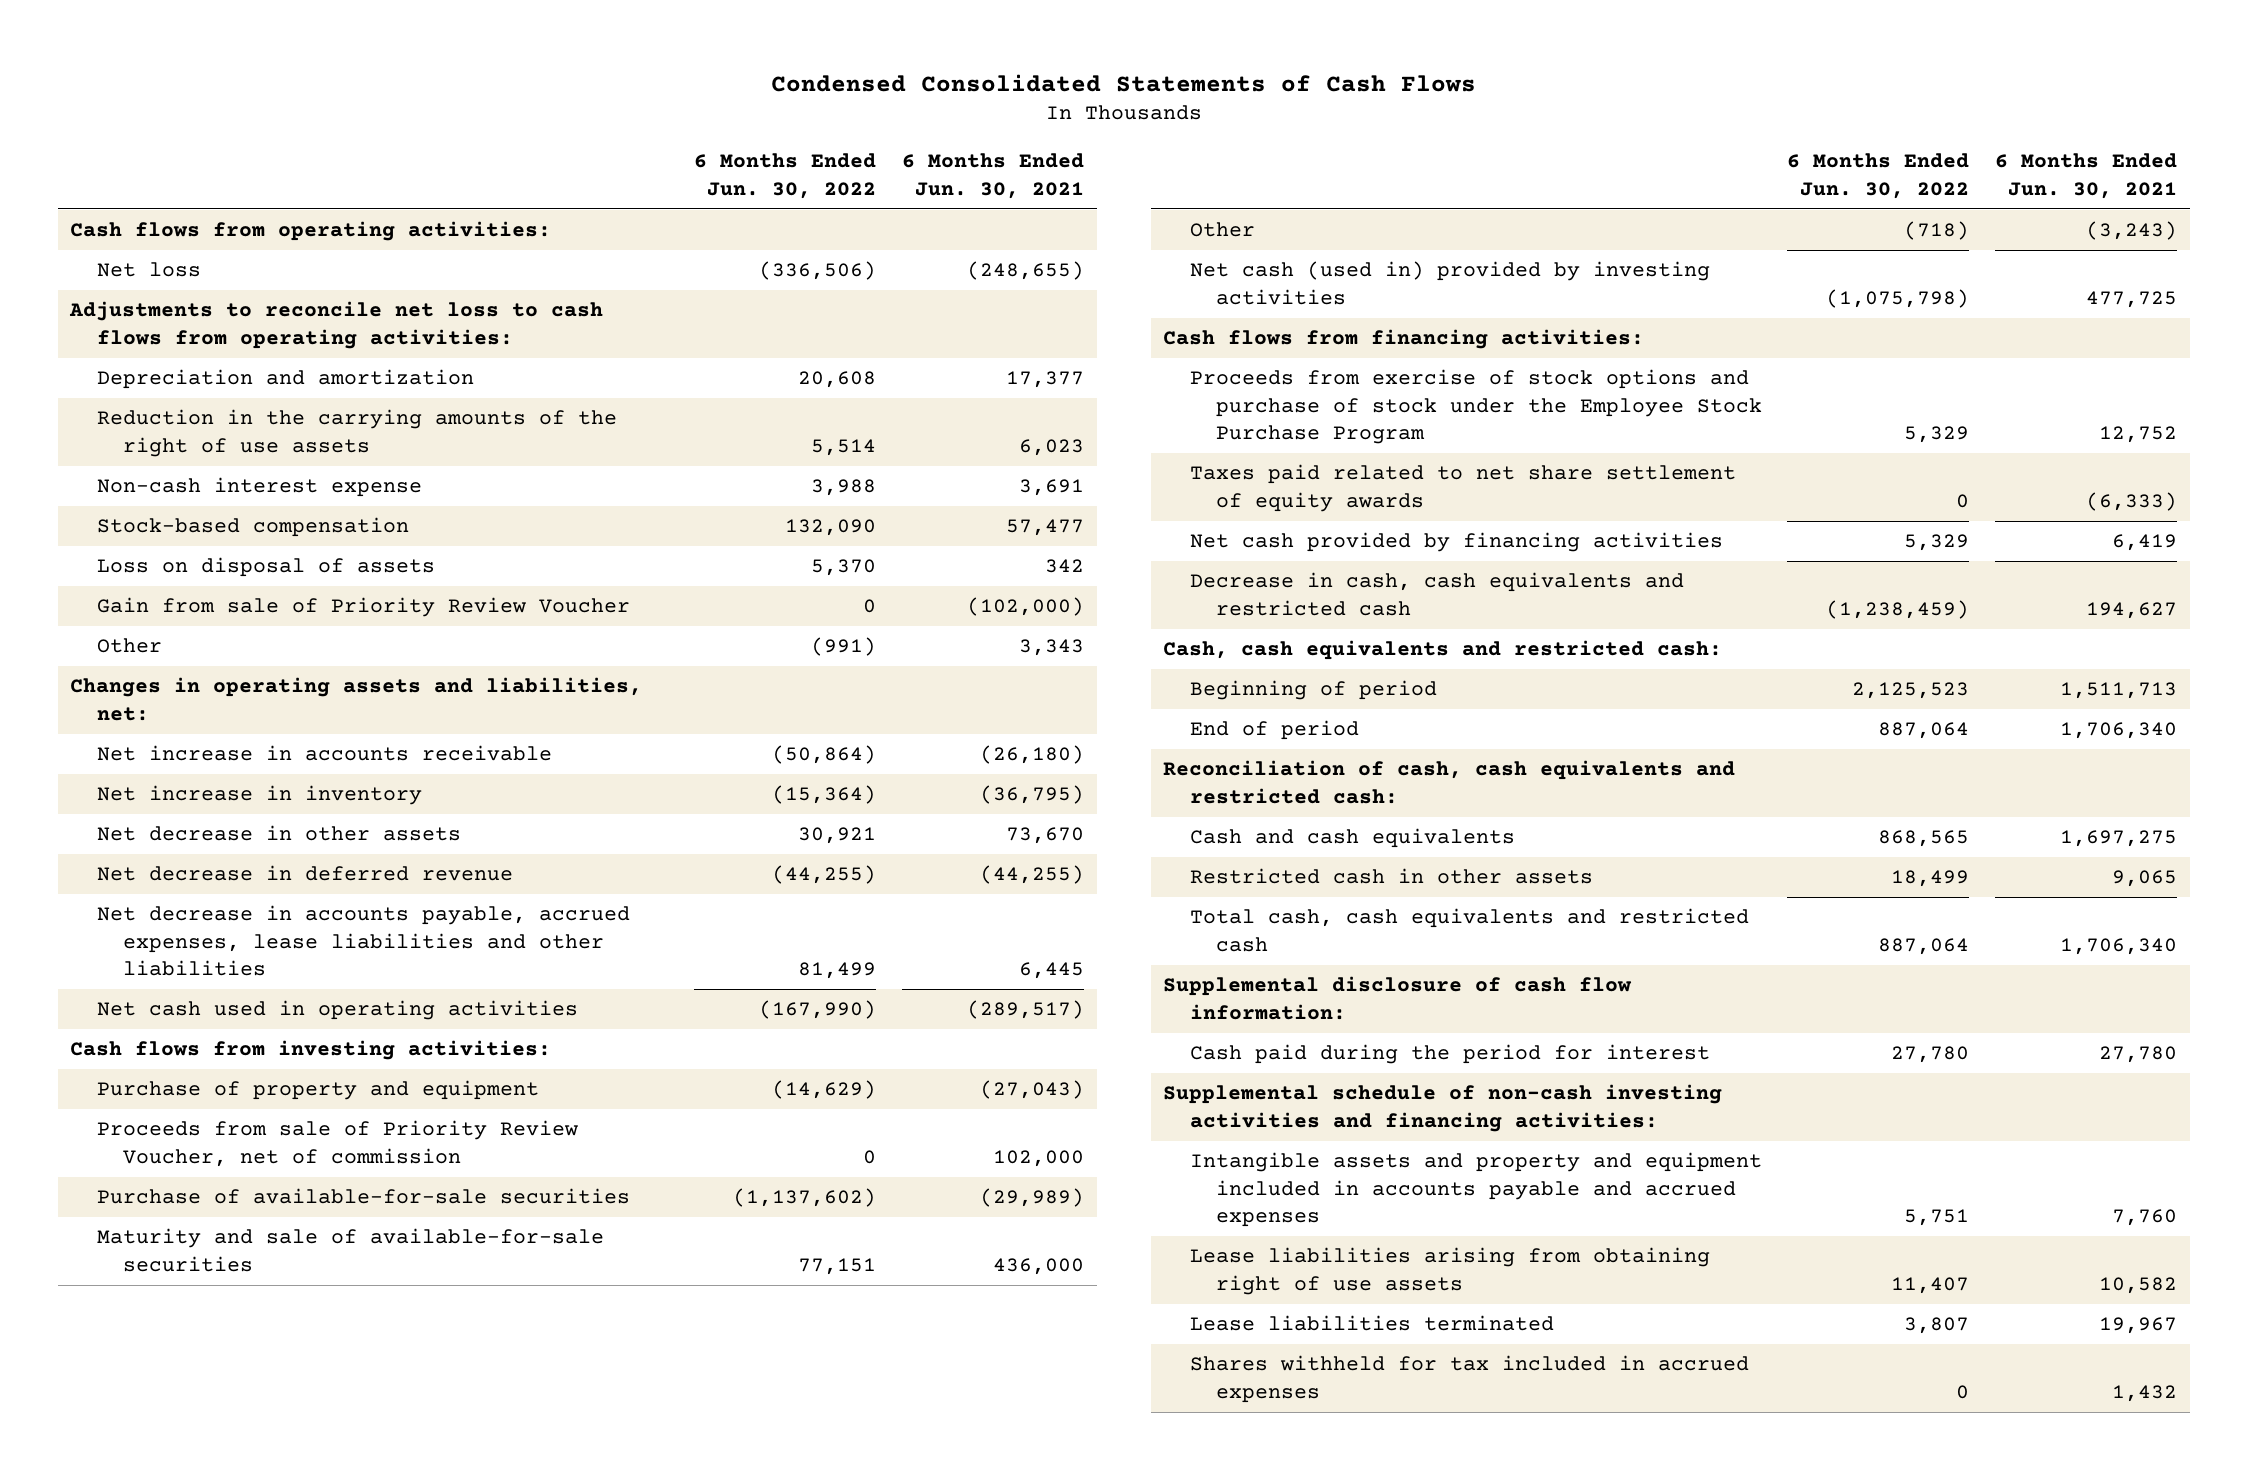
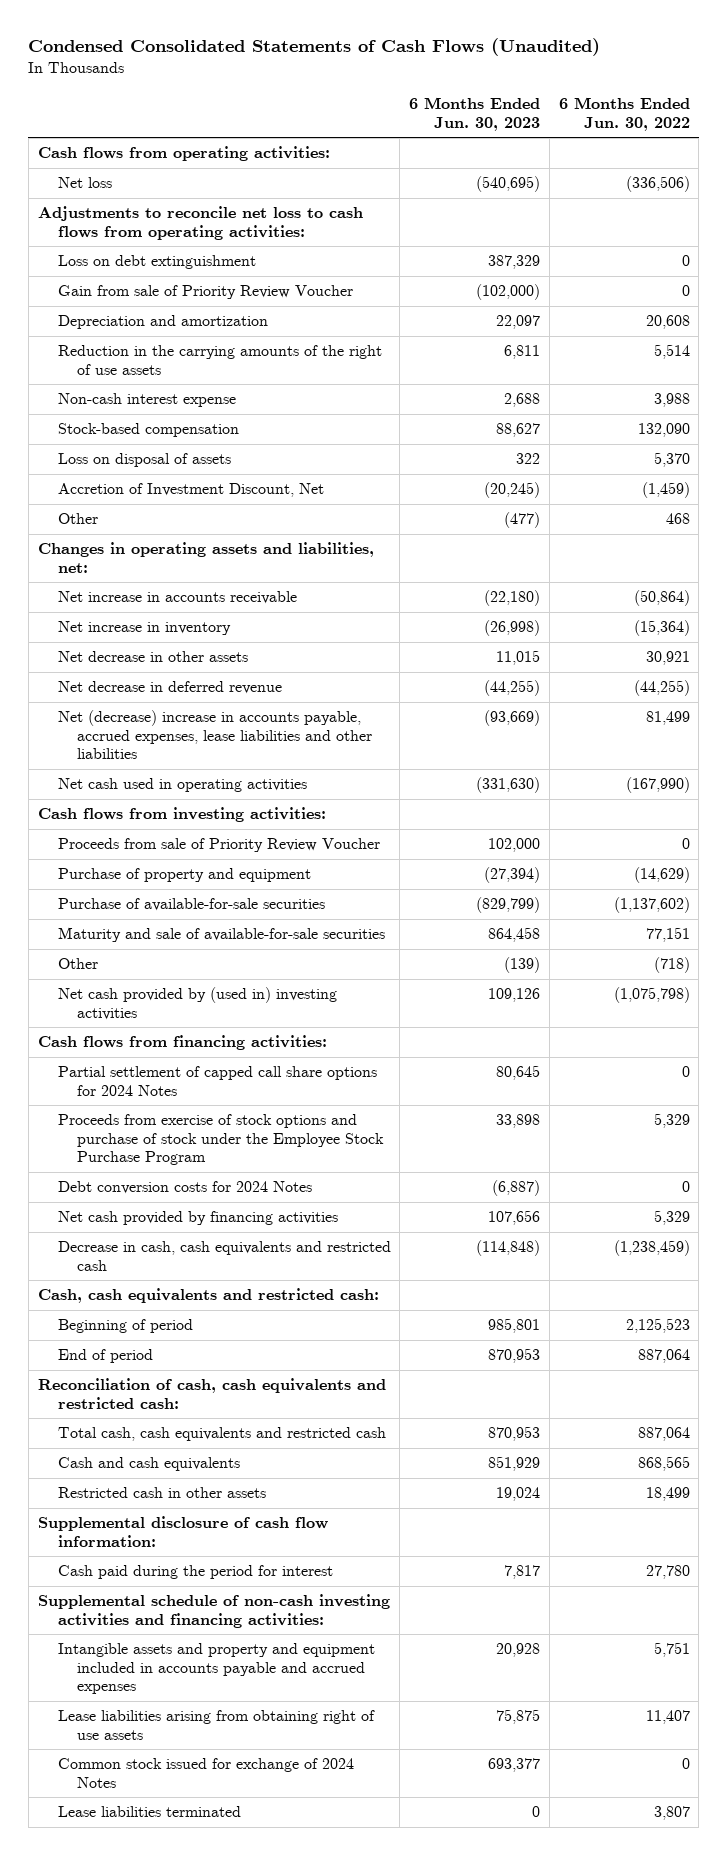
[770,73,1476,92] Condensed Consolidated Statements of Cash Flows -> [28,38,601,57] Condensed Consolidated Statements of Cash Flows (Unaudited)
[902,153,1085,199] 6 Months Ended Jun. 30, 2021 -> none
none -> [409,97,541,131] 6 Months Ended Jun. 30, 2023
none -> [57,255,256,270] Loss on debt extinguishment
[96,597,630,618] Gain from sale of Priority Review Voucher -> [57,285,353,300] Gain from sale of Priority Review Voucher
none -> [57,483,324,498] Accretion of Investment Discount, Net
[811,637,877,657] (991) -> [665,513,690,525] 468
[96,905,630,977] Net decrease in accounts payable, accrued expenses, lease liabilities and other liabilities -> [57,710,373,760] Net (decrease) increase in accounts payable, accrued expenses, lease liabilities and other liabilities
none -> [57,838,380,853] Proceeds from sale of Priority Review Voucher
[96,1120,578,1167] Proceeds from sale of Priority Review Voucher, net of commission -> none
[1189,261,1710,305] Net cash (used in) provided by investing activities -> [57,987,337,1020] Net cash provided by (used in) investing activities
none -> [57,1066,377,1096] Partial settlement of capped call share options for 2024 Notes
[1189,464,1736,512] Taxes paid related to net share settlement of equity awards -> none
none -> [57,1181,312,1195] Debt conversion costs for 2024 Notes
[1189,908,1749,952] Total cash, cash equivalents and restricted cash -> [57,1427,386,1442] Total cash, cash equivalents and restricted cash
none -> [57,1758,354,1788] Common stock issued for exchange of 2024 Notes
[1189,1355,1749,1403] Shares withheld for tax included in accrued expenses -> none

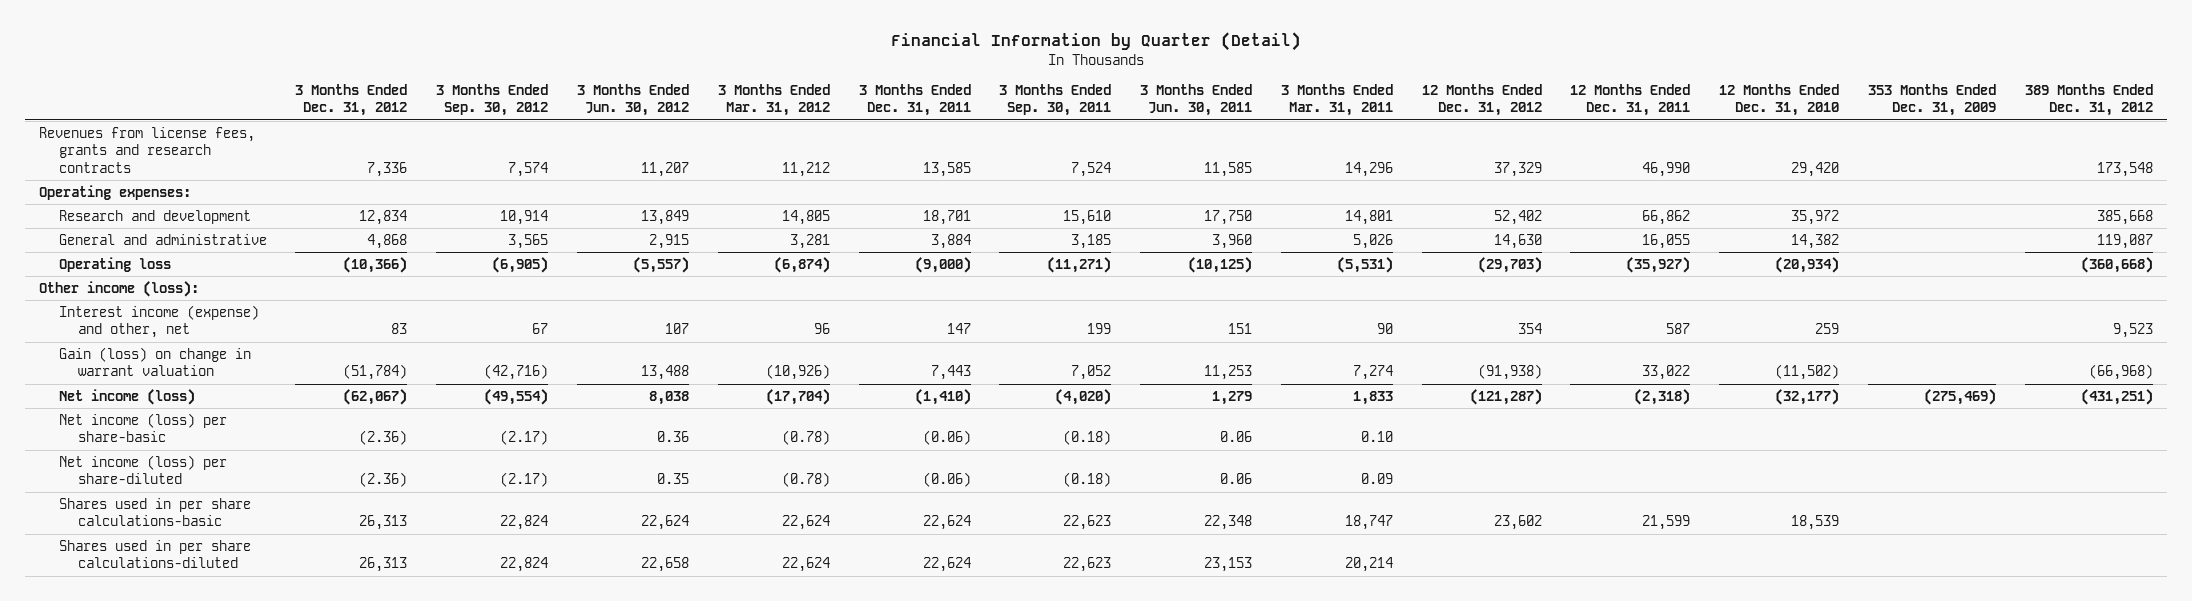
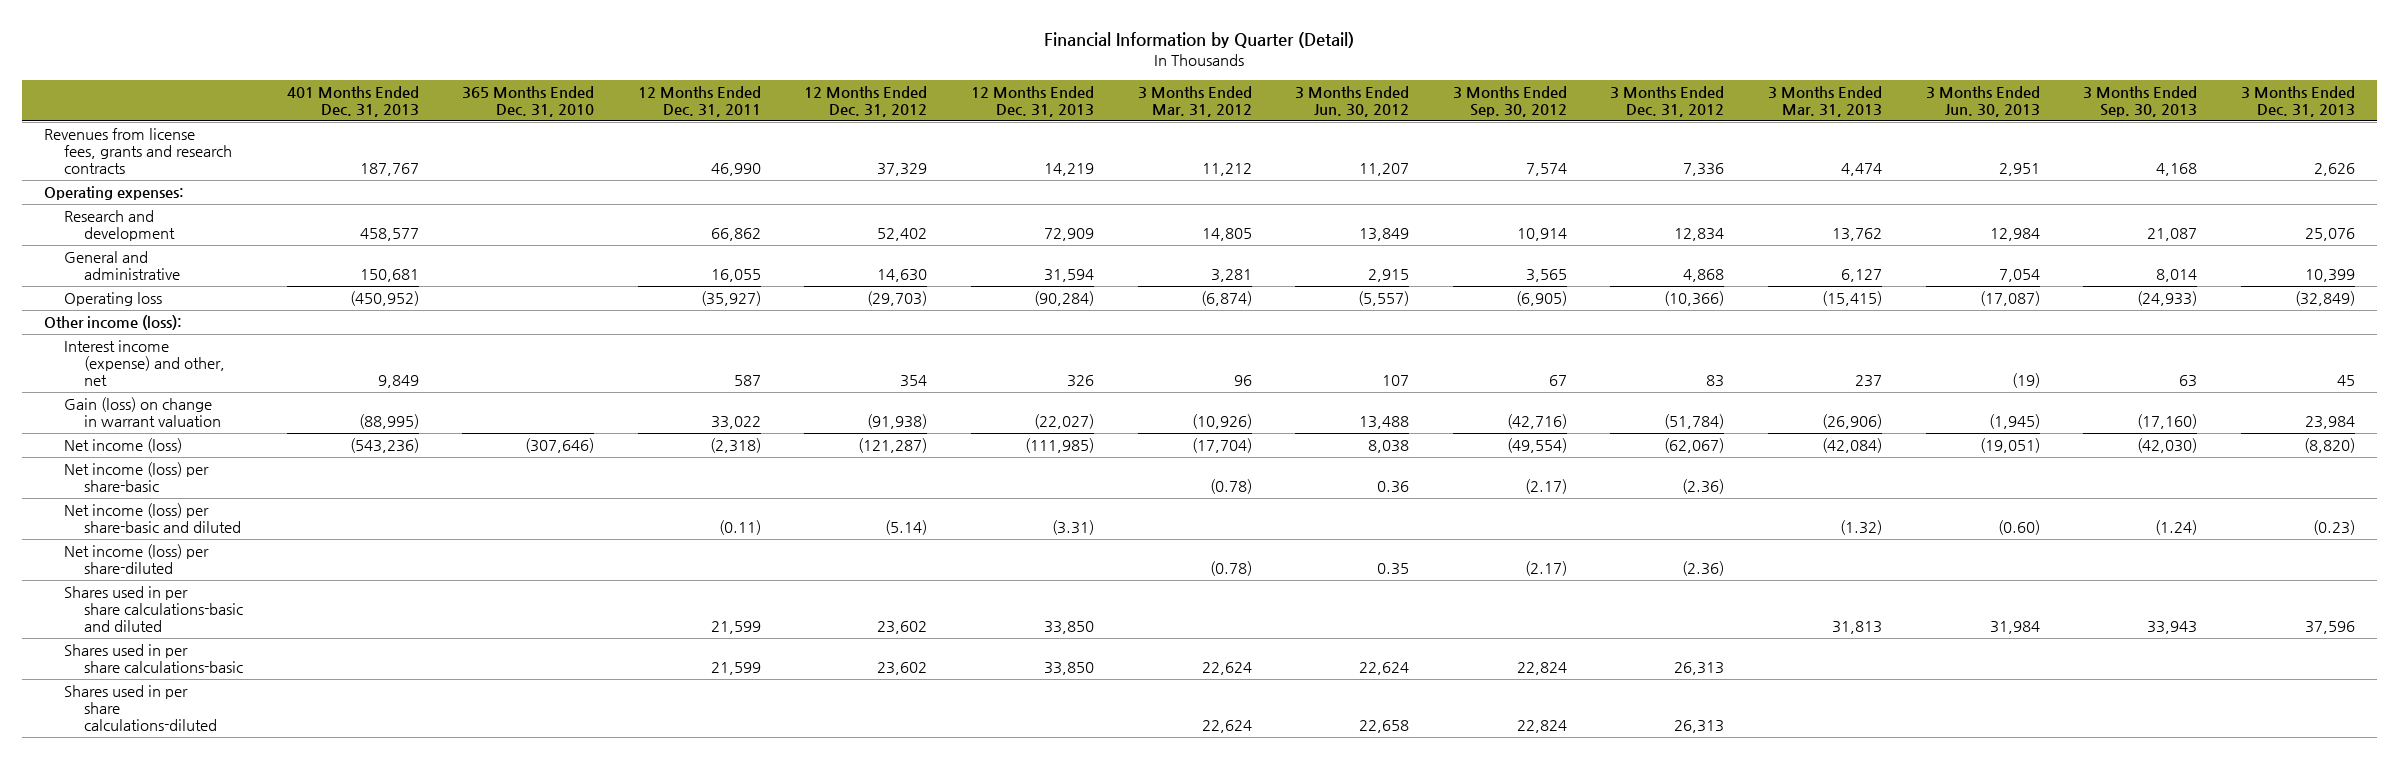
[858,83,971,117] 3 Months Ended Dec. 31, 2011 -> none
[999,83,1112,117] 3 Months Ended Sep. 30, 2011 -> none
[1140,83,1253,117] 3 Months Ended Jun. 30, 2011 -> none
[1280,83,1393,117] 3 Months Ended Mar. 31, 2011 -> none
[1719,83,1840,117] 12 Months Ended Dec. 31, 2010 -> none
[1867,83,1996,117] 353 Months Ended Dec. 31, 2009 -> none
[2024,83,2153,117] 389 Months Ended Dec. 31, 2012 -> none
none -> [286,85,419,117] 401 Months Ended Dec. 31, 2013
none -> [462,85,595,117] 365 Months Ended Dec. 31, 2010
none -> [971,85,1095,117] 12 Months Ended Dec. 31, 2013
none -> [1768,85,1883,117] 3 Months Ended Mar. 31, 2013
none -> [1925,85,2040,117] 3 Months Ended Jun. 30, 2013
none -> [2083,85,2198,117] 3 Months Ended Sep. 30, 2013
none -> [2240,85,2355,117] 3 Months Ended Dec. 31, 2013
none -> [64,503,241,534] Net income (loss) per share-basic and diluted
none -> [64,586,243,633] Shares used in per share calculations-basic and diluted

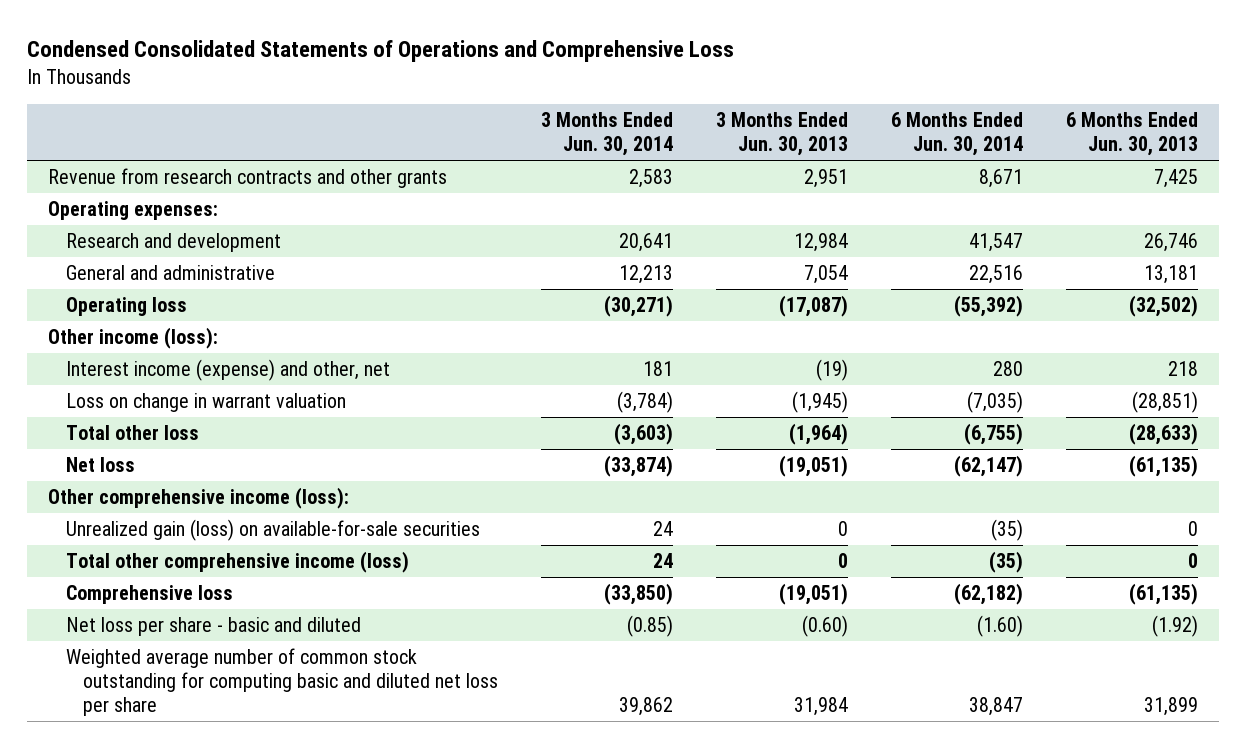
[1044,32,1355,49] Financial Information by Quarter (Detail) -> [26,40,734,63] Condensed Consolidated Statements of Operations and Comprehensive Loss
[286,85,419,117] 401 Months Ended Dec. 31, 2013 -> none
[462,85,595,117] 365 Months Ended Dec. 31, 2010 -> none
[637,85,761,117] 12 Months Ended Dec. 31, 2011 -> none
[804,85,928,117] 12 Months Ended Dec. 31, 2012 -> none
[971,85,1095,117] 12 Months Ended Dec. 31, 2013 -> none
[1137,85,1252,117] 3 Months Ended Mar. 31, 2012 -> none
[1295,85,1410,117] 3 Months Ended Jun. 30, 2012 -> none
[1452,85,1567,117] 3 Months Ended Sep. 30, 2012 -> none
[1610,85,1725,117] 3 Months Ended Dec. 31, 2012 -> none
[1768,85,1883,117] 3 Months Ended Mar. 31, 2013 -> none
[2083,85,2198,117] 3 Months Ended Sep. 30, 2013 -> none
[2240,85,2355,117] 3 Months Ended Dec. 31, 2013 -> none
none -> [541,111,674,157] 3 Months Ended Jun. 30, 2014
none -> [890,111,1023,157] 6 Months Ended Jun. 30, 2014
none -> [1065,111,1198,157] 6 Months Ended Jun. 30, 2013
[44,128,233,175] Revenues from license fees, grants and research contracts -> [48,168,448,189] Revenue from research contracts and other grants
[64,462,210,493] Net income (loss) per share-basic -> none
[64,544,210,575] Net income (loss) per share-diluted -> none
[64,644,243,674] Shares used in per share calculations-basic -> none
[64,685,217,732] Shares used in per share calculations-diluted -> none
[64,397,221,428] Gain (loss) on change in warrant valuation -> [65,393,346,413] Loss on change in warrant valuation
none -> [65,425,199,441] Total other loss
[64,438,183,454] Net income (loss) -> [65,457,135,473] Net loss
none -> [48,487,350,510] Other comprehensive income (loss):
none -> [65,519,480,542] Unrealized gain (loss) on available-for-sale securities
none -> [65,551,409,574] Total other comprehensive income (loss)
none -> [65,585,233,605] Comprehensive loss
[64,503,241,534] Net income (loss) per share-basic and diluted -> [65,617,361,637] Net loss per share - basic and diluted
[64,586,243,633] Shares used in per share calculations-basic and diluted -> [65,648,499,717] Weighted average number of common stock outstanding for computing basic and diluted net loss per share

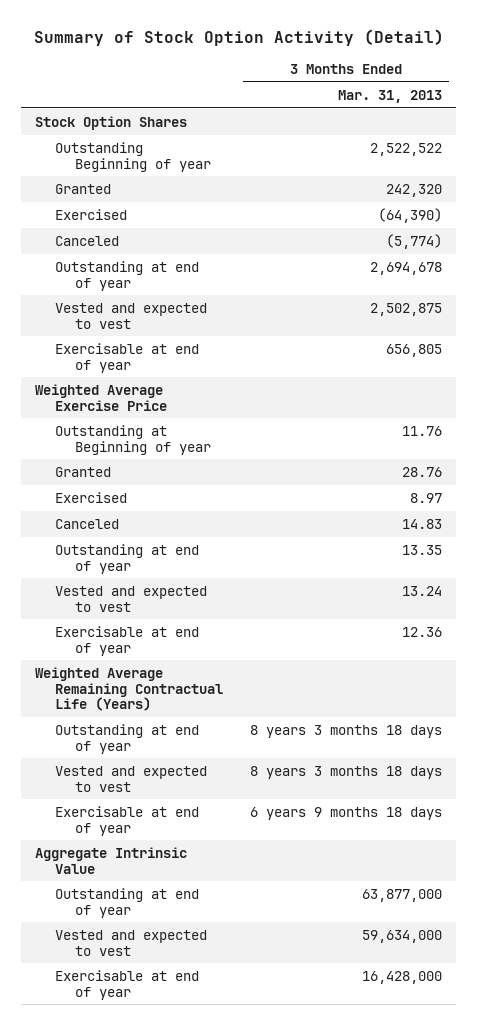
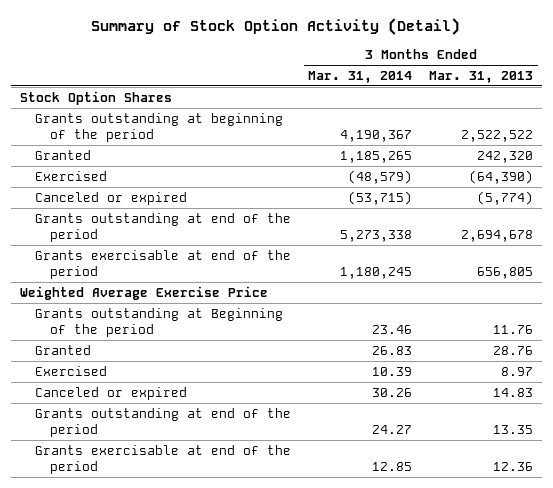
none -> [308,71,413,84] Mar. 31, 2014
[54,141,211,172] Outstanding Beginning of year -> [34,112,283,143] Grants outstanding at beginning of the period
[54,302,207,329] Vested and expected to vest -> none
[54,235,119,246] Canceled -> [34,191,187,205] Canceled or expired
[54,260,199,291] Outstanding at end of year -> [34,212,291,243] Grants outstanding at end of the period
[54,342,199,373] Exercisable at end of year -> [34,249,291,280] Grants exercisable at end of the period
[54,424,211,455] Outstanding at Beginning of year -> [34,307,283,338] Grants outstanding at Beginning of the period
[54,585,207,612] Vested and expected to vest -> none
[35,666,223,712] Weighted Average Remaining Contractual Life (Years) -> none
[54,723,199,754] Outstanding at end of year -> none
[54,765,207,792] Vested and expected to vest -> none
[54,805,199,836] Exercisable at end of year -> none
[35,846,188,874] Aggregate Intrinsic Value -> none
[54,887,199,918] Outstanding at end of year -> none
[54,929,207,956] Vested and expected to vest -> none
[54,969,199,1000] Exercisable at end of year -> none
[54,518,119,529] Canceled -> [34,386,187,400] Canceled or expired
[54,543,199,574] Outstanding at end of year -> [34,407,291,438] Grants outstanding at end of the period
[54,625,199,656] Exercisable at end of year -> [34,444,291,475] Grants exercisable at end of the period

